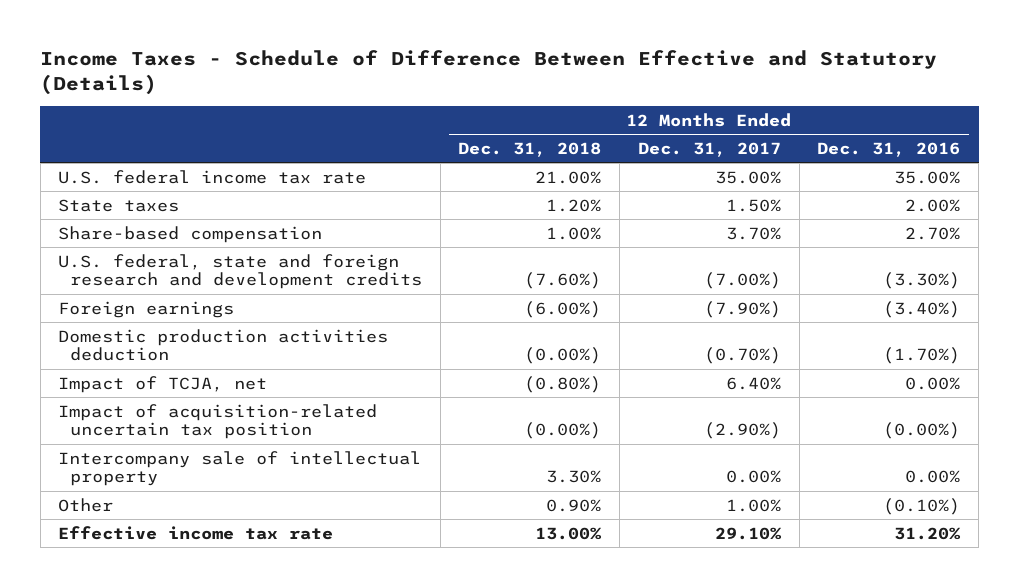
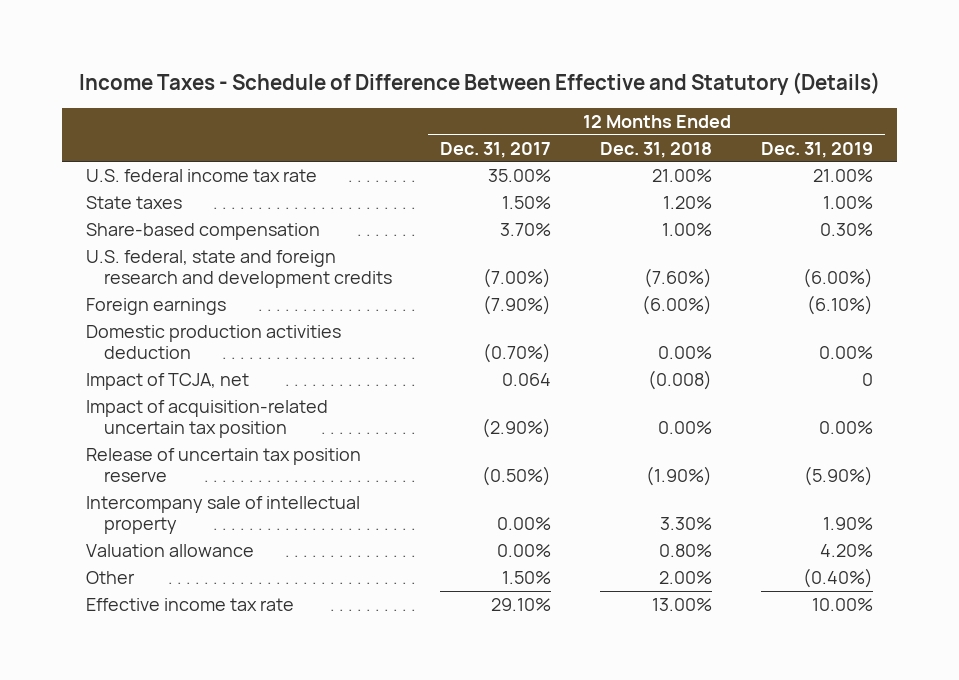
[817,141,961,157] Dec. 31, 2016 -> none
none -> [760,141,873,158] Dec. 31, 2019
[524,347,602,365] (0.00%) -> [658,345,713,359] 0.00%
[524,375,602,393] (0.80%) -> [648,369,713,390] (0.008)
[725,376,781,390] 6.40% -> [502,372,552,386] 0.064
[524,422,602,440] (0.00%) -> [658,420,713,434] 0.00%
none -> [86,447,362,482] Release of uncertain tax position reserve
none -> [86,543,255,557] Valuation allowance
[546,498,602,512] 0.90% -> [659,570,713,584] 2.00%
[725,498,781,512] 1.00% -> [502,570,552,584] 1.50%

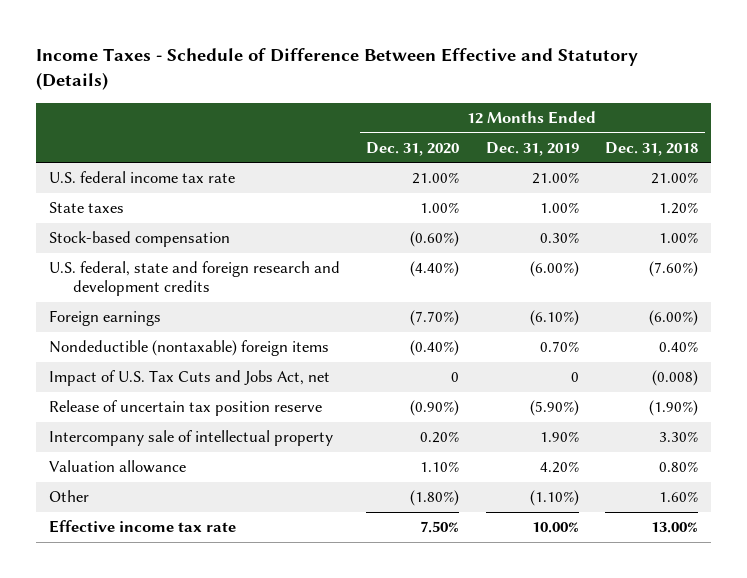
[440,141,552,158] Dec. 31, 2017 -> none
none -> [366,141,460,156] Dec. 31, 2020
[86,222,321,240] Share-based compensation -> [48,231,230,248] Stock-based compensation
[86,324,342,359] Domestic production activities deduction -> none
[86,399,329,438] Impact of acquisition-related uncertain tax position -> none
none -> [48,340,329,357] Nondeductible (nontaxable) foreign items
[86,372,250,390] Impact of TCJA, net -> [48,370,330,387] Impact of U.S. Tax Cuts and Jobs Act, net
[659,570,713,584] 2.00% -> [659,491,699,503] 1.60%
[802,567,873,588] (0.40%) -> [529,490,579,507] (1.10%)

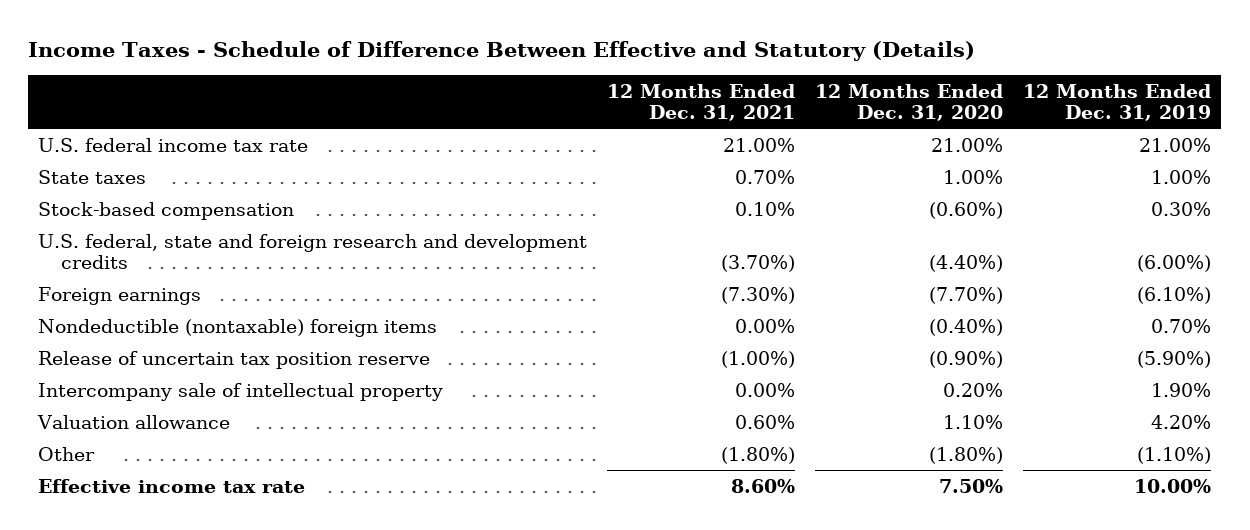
[605,141,699,156] Dec. 31, 2018 -> none
none -> [607,84,796,122] 12 Months Ended Dec. 31, 2021
[48,370,330,387] Impact of U.S. Tax Cuts and Jobs Act, net -> none

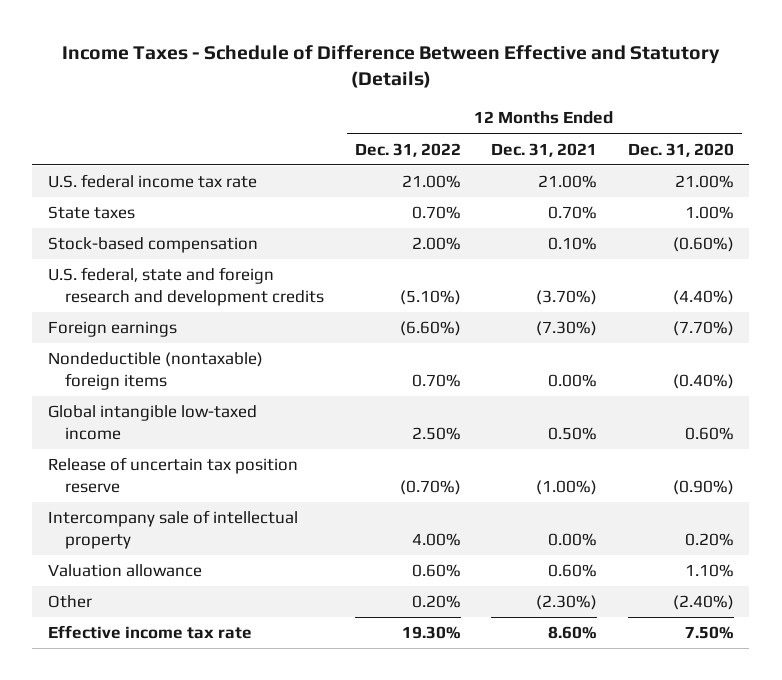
[1023,84,1212,122] 12 Months Ended Dec. 31, 2019 -> none
none -> [354,142,461,157] Dec. 31, 2022
none -> [47,405,257,440] Global intangible low-taxed income
[721,446,796,464] (1.80%) -> [536,595,598,611] (2.30%)
[929,446,1004,464] (1.80%) -> [672,595,734,611] (2.40%)

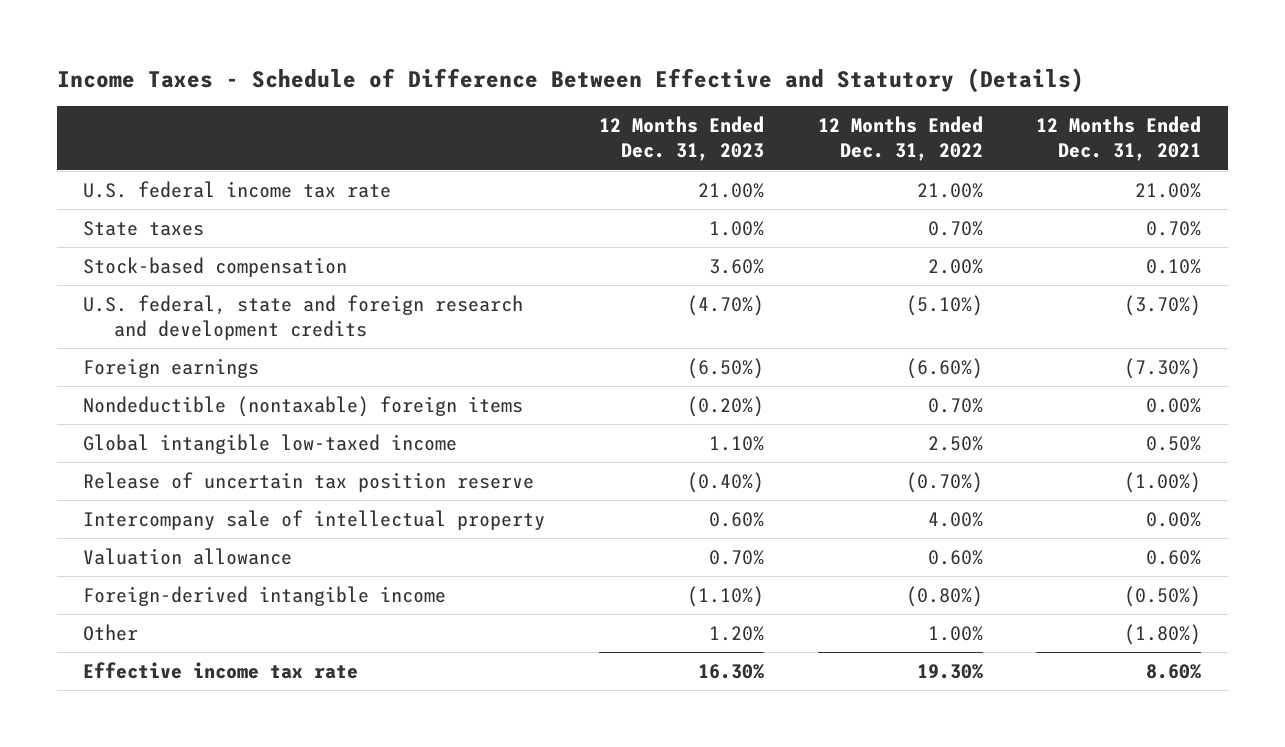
[627,142,734,157] Dec. 31, 2020 -> none
none -> [599,116,765,162] 12 Months Ended Dec. 31, 2023
none -> [83,585,447,606] Foreign-derived intangible income
[411,595,461,609] 0.20% -> [927,625,983,641] 1.00%
[536,595,598,611] (2.30%) -> [1124,623,1202,645] (1.80%)

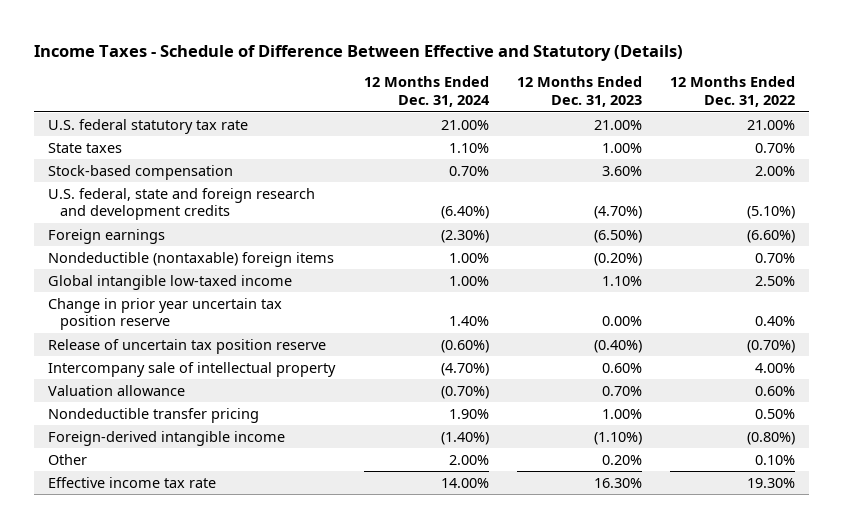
[1036,116,1202,162] 12 Months Ended Dec. 31, 2021 -> none
none -> [363,76,490,108] 12 Months Ended Dec. 31, 2024
[83,180,392,198] U.S. federal income tax rate -> [48,118,249,134] U.S. federal statutory tax rate
none -> [48,297,283,331] Change in prior year uncertain tax position reserve
none -> [48,407,260,423] Nondeductible transfer pricing
[709,625,765,641] 1.20% -> [601,454,642,465] 0.20%
[927,625,983,641] 1.00% -> [755,454,796,465] 0.10%

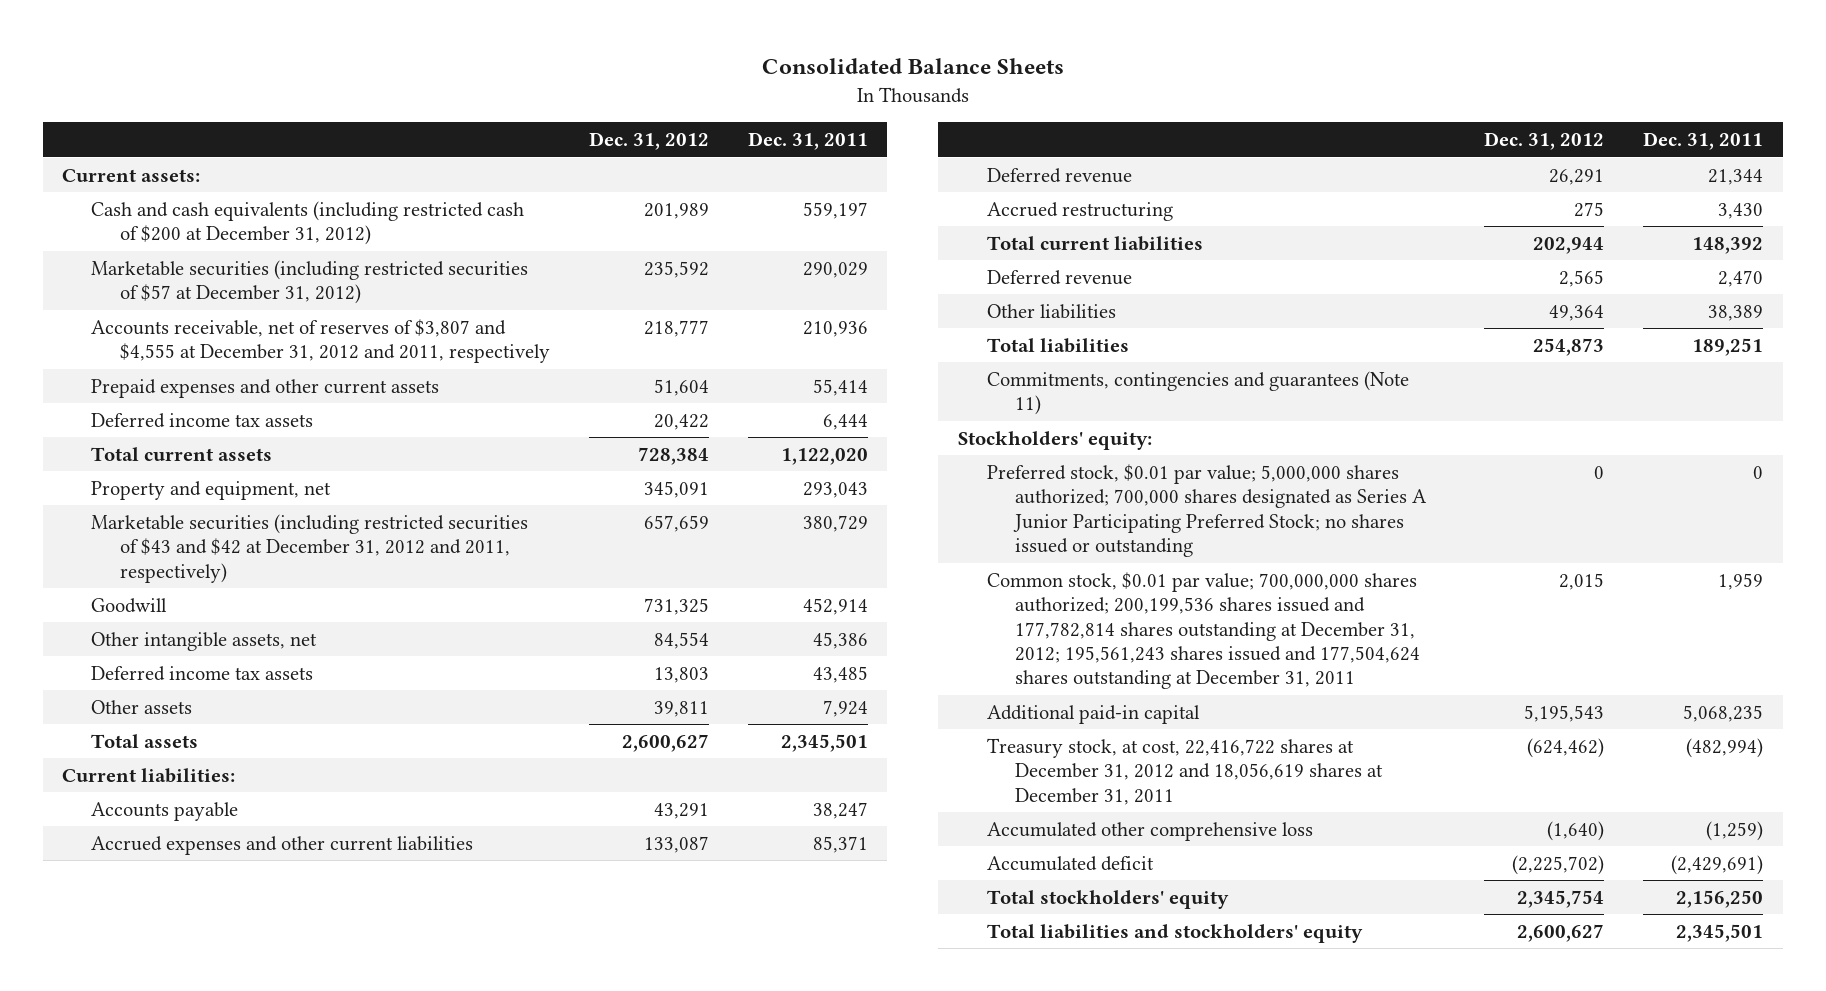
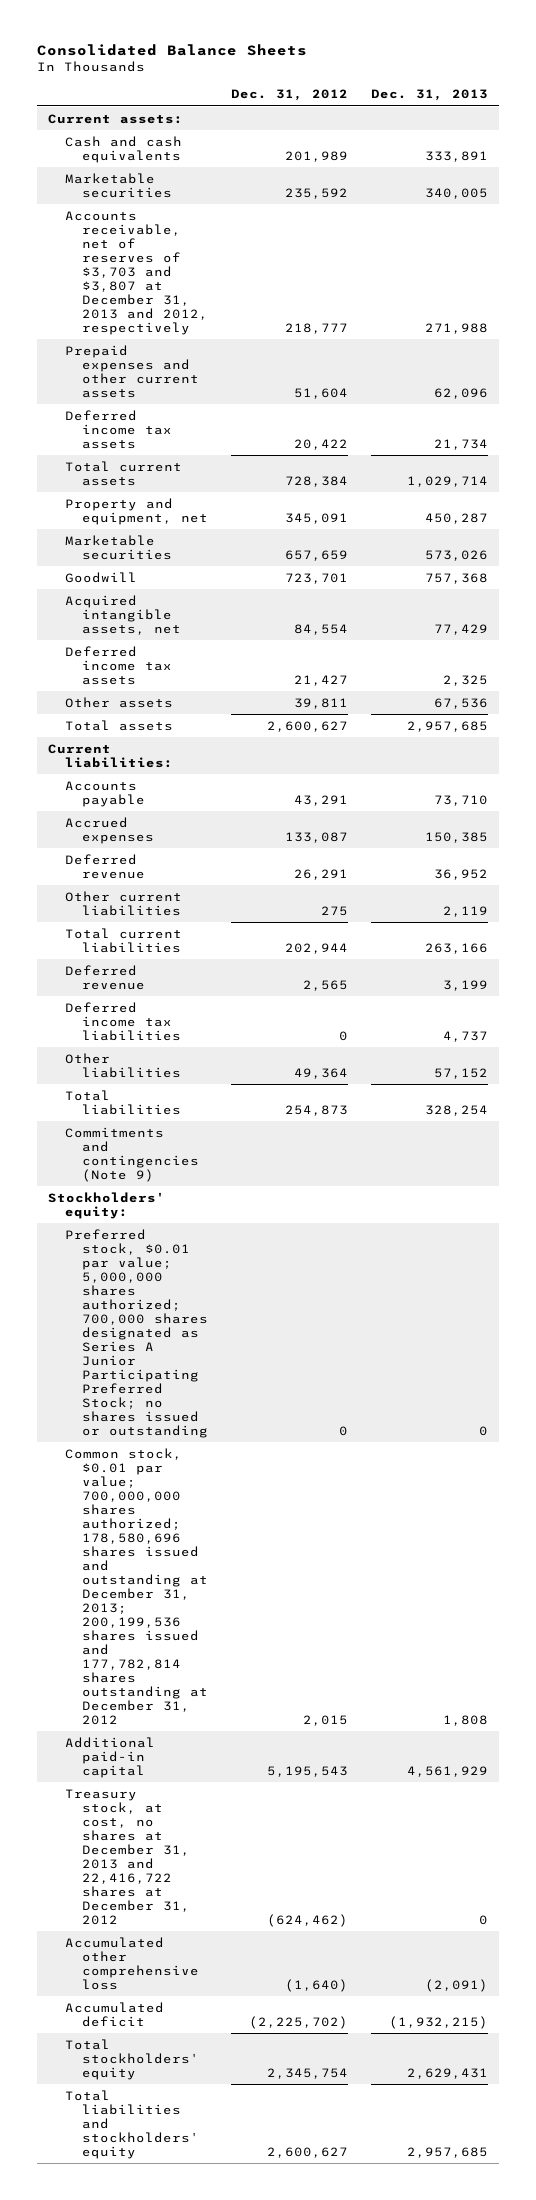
[747,132,868,151] Dec. 31, 2011 -> none
none -> [370,89,488,102] Dec. 31, 2013
[90,200,524,246] Cash and cash equivalents (including restricted cash of $200 at December 31, 2012) -> [65,135,183,163] Cash and cash equivalents
[90,259,528,305] Marketable securities (including restricted securities of $57 at December 31, 2012) -> [65,172,172,198] Marketable securities
[90,318,550,364] Accounts receivable, net of reserves of $3,807 and $4,555 at December 31, 2012 and 2011, respectively -> [65,210,208,335] Accounts receivable, net of reserves of $3,703 and $3,807 at December 31, 2013 and 2012, respectively
[90,513,528,583] Marketable securities (including restricted securities of $43 and $42 at December 31, 2012 and 2011, respectively) -> [65,534,172,560] Marketable securities
[643,597,709,615] 731,325 -> [284,572,348,584] 723,701
[90,631,317,651] Other intangible assets, net -> [65,594,181,635] Acquired intangible assets, net
[653,666,709,683] 13,803 -> [293,674,348,686] 21,427
[90,835,473,855] Accrued expenses and other current liabilities -> [65,816,154,844] Accrued expenses
[986,201,1173,221] Accrued restructuring -> [65,890,183,916] Other current liabilities
none -> [65,1001,181,1041] Deferred income tax liabilities
[986,370,1409,416] Commitments, contingencies and guarantees (Note 11) -> [65,1126,199,1182] Commitments and contingencies (Note 9)
[986,571,1421,690] Common stock, $0.01 par value; 700,000,000 shares authorized; 200,199,536 shares issued and 177,782,814 shares outstanding at December 31, 2012; 195,561,243 shares issued and 177,504,624 shares outstanding at December 31, 2011 -> [65,1447,208,1725] Common stock, $0.01 par value; 700,000,000 shares authorized; 178,580,696 shares issued and outstanding at December 31, 2013; 200,199,536 shares issued and 177,782,814 shares outstanding at December 31, 2012
[986,737,1384,805] Treasury stock, at cost, 22,416,722 shares at December 31, 2012 and 18,056,619 shares at December 31, 2011 -> [65,1788,190,1925] Treasury stock, at cost, no shares at December 31, 2013 and 22,416,722 shares at December 31, 2012

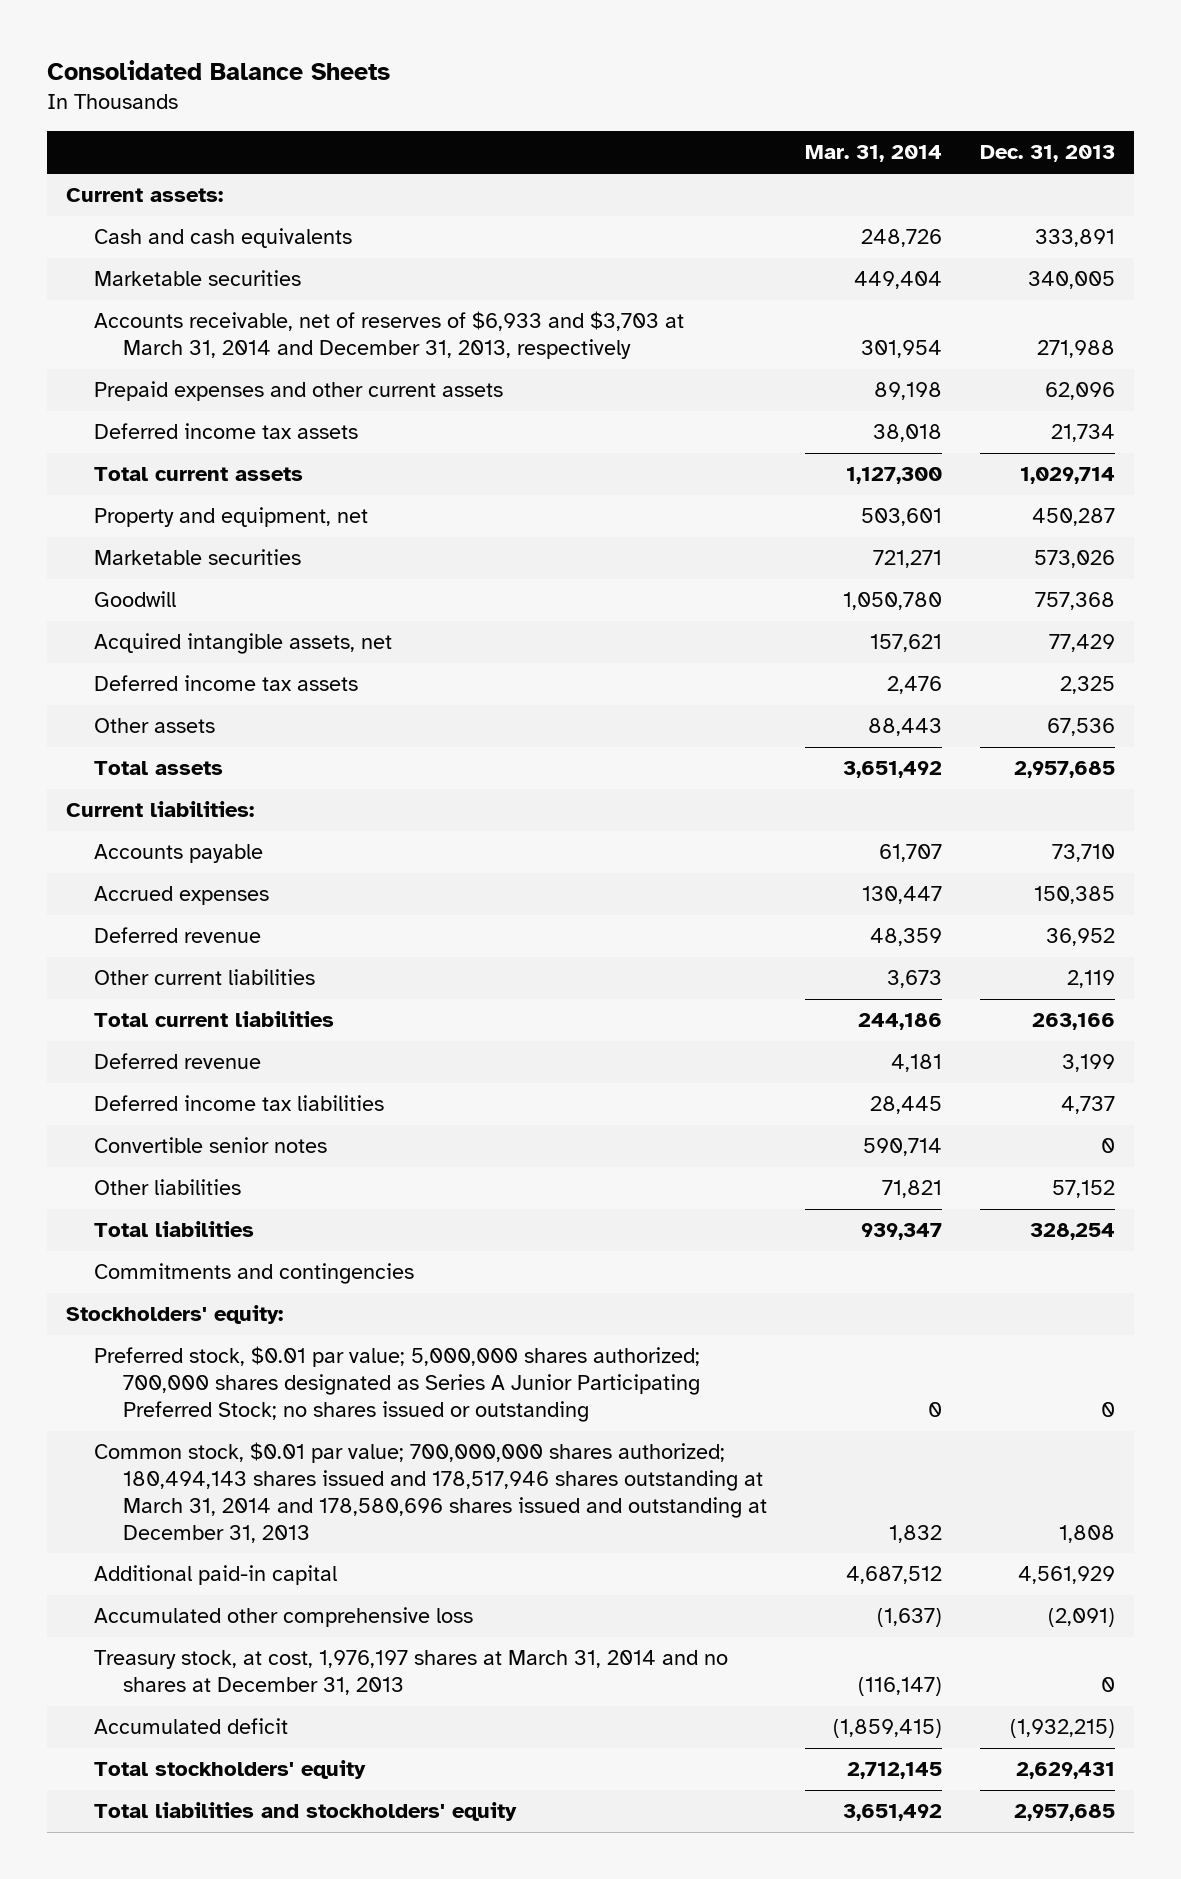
[230,89,348,102] Dec. 31, 2012 -> none
none -> [804,145,942,163] Mar. 31, 2014
[65,210,208,335] Accounts receivable, net of reserves of $3,703 and $3,807 at December 31, 2013 and 2012, respectively -> [94,311,685,360] Accounts receivable, net of reserves of $6,933 and $3,703 at March 31, 2014 and December 31, 2013, respectively
none -> [94,1137,328,1154] Convertible senior notes
[65,1126,199,1182] Commitments and contingencies (Note 9) -> [94,1263,415,1285] Commitments and contingencies
[65,1447,208,1725] Common stock, $0.01 par value; 700,000,000 shares authorized; 178,580,696 shares issued and outstanding at December 31, 2013; 200,199,536 shares issued and 177,782,814 shares outstanding at December 31, 2012 -> [94,1442,767,1543] Common stock, $0.01 par value; 700,000,000 shares authorized; 180,494,143 shares issued and 178,517,946 shares outstanding at March 31, 2014 and 178,580,696 shares issued and outstanding at December 31, 2013
[65,1788,190,1925] Treasury stock, at cost, no shares at December 31, 2013 and 22,416,722 shares at December 31, 2012 -> none
none -> [94,1650,729,1696] Treasury stock, at cost, 1,976,197 shares at March 31, 2014 and no shares at December 31, 2013

